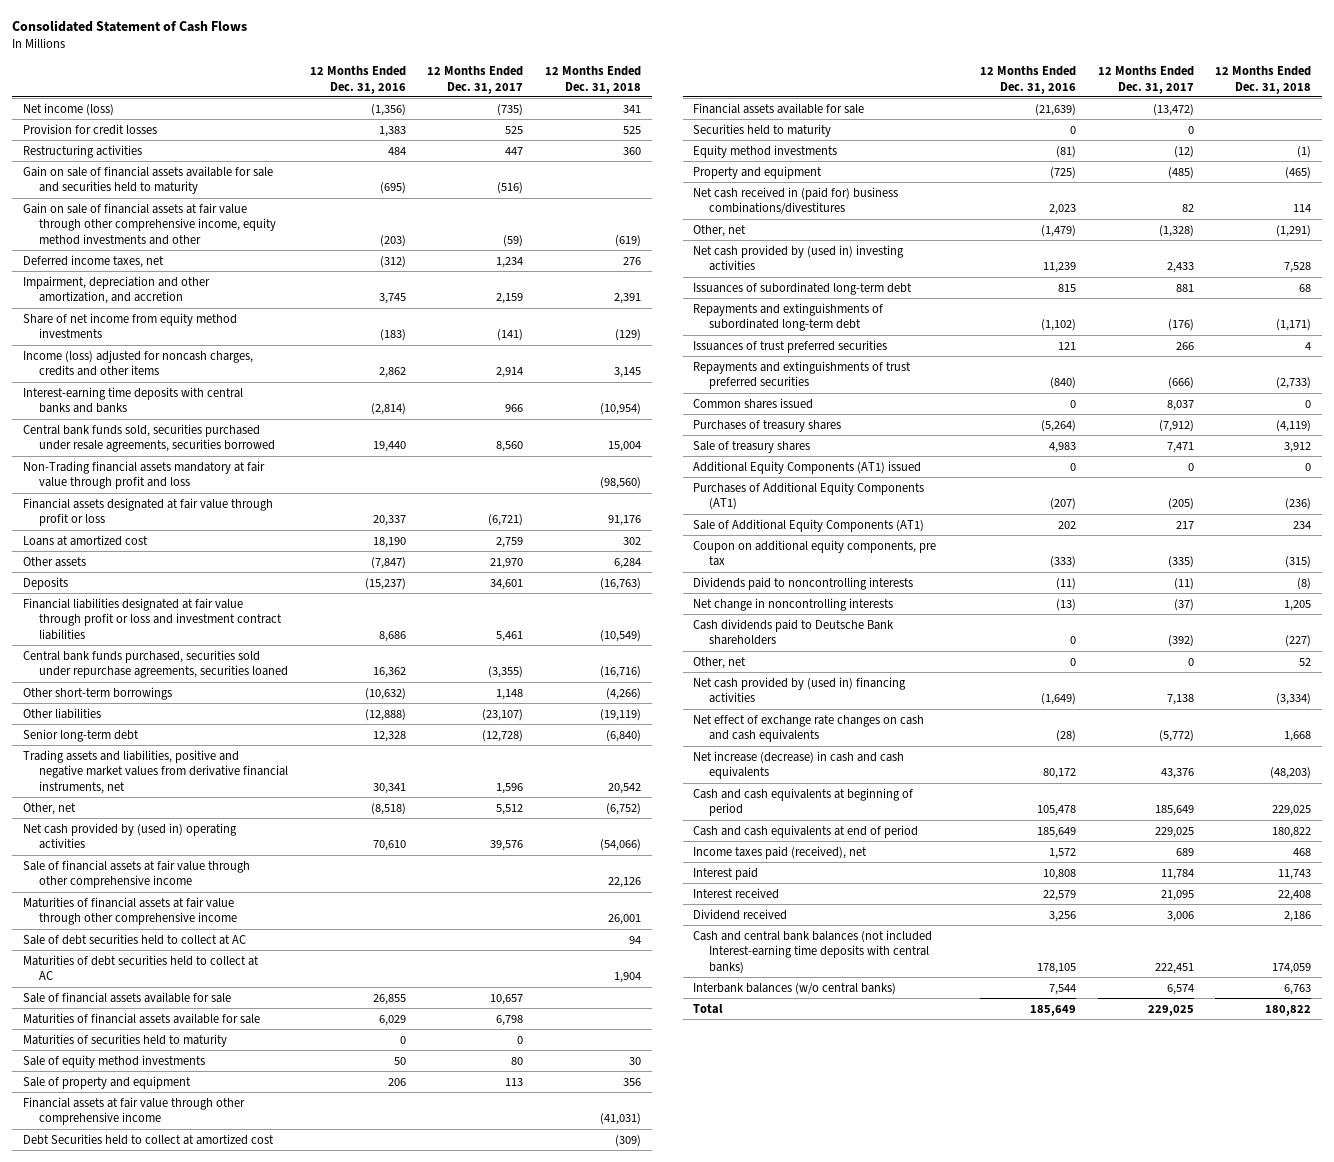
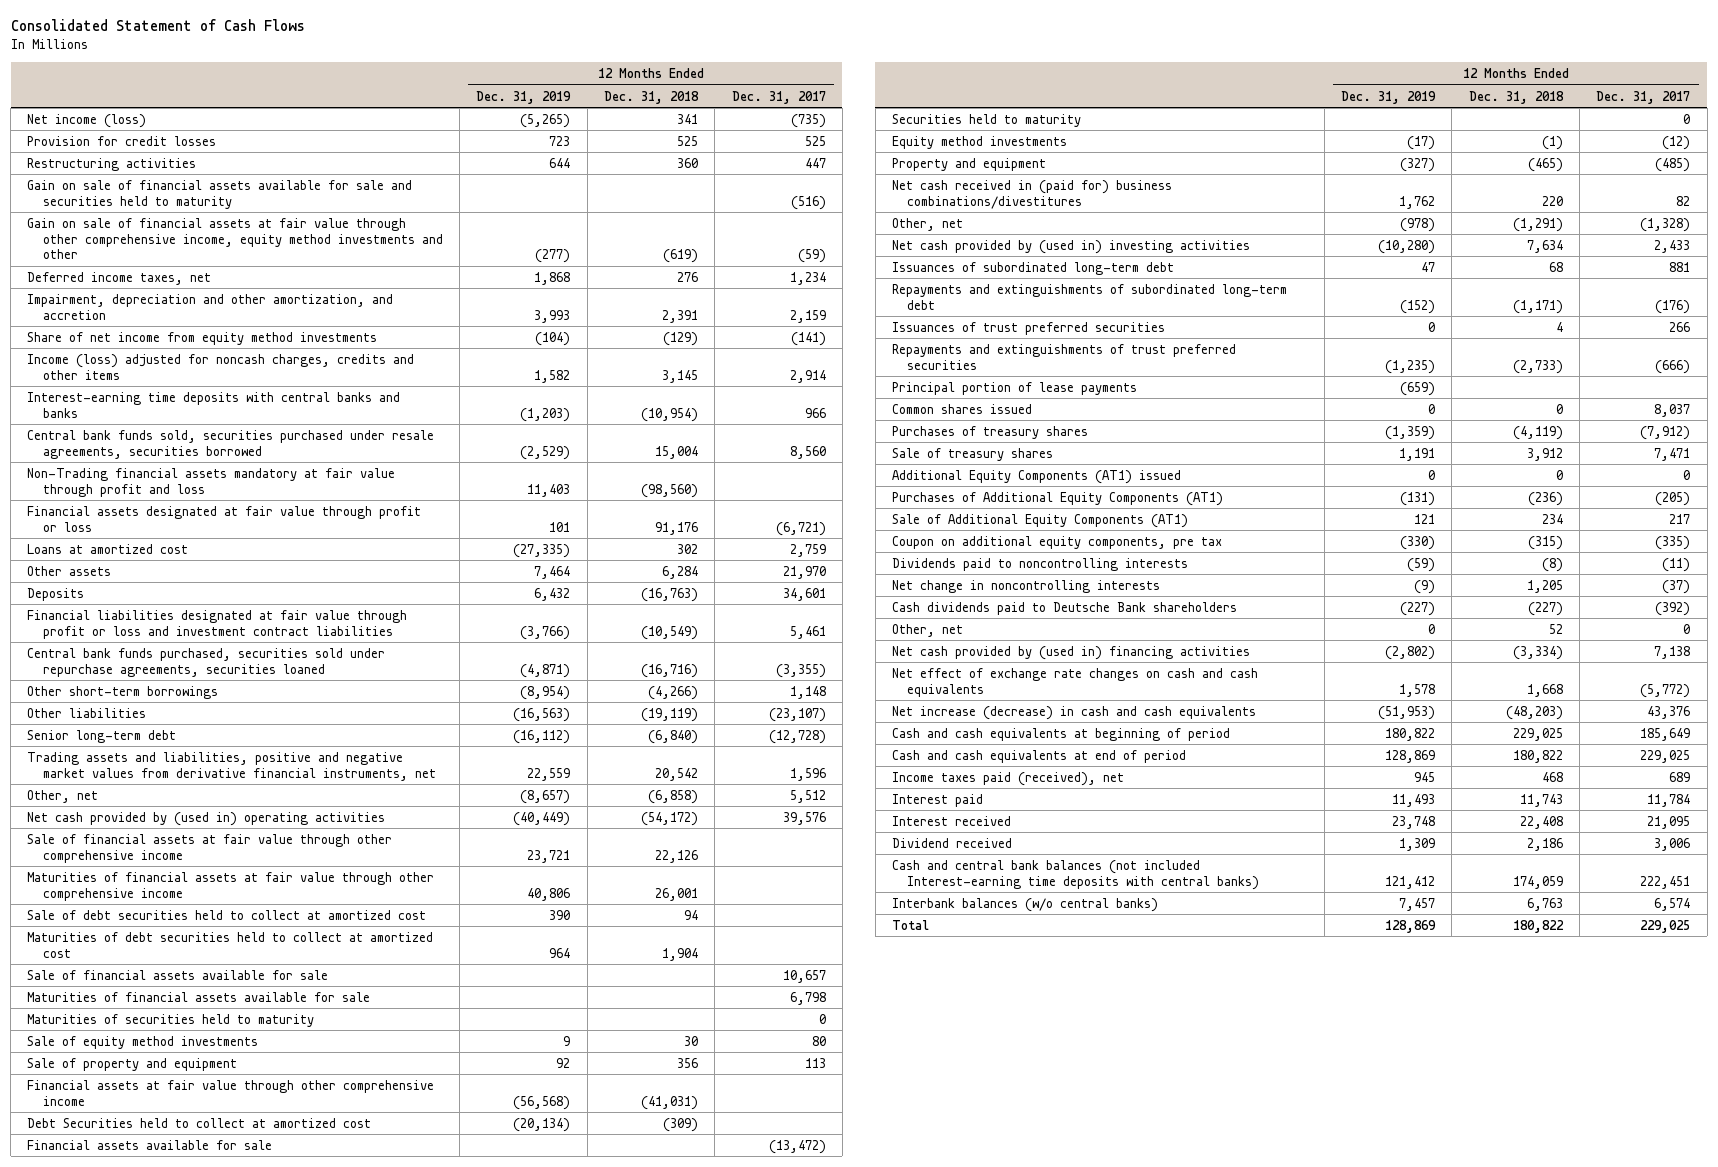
[309,65,406,94] 12 Months Ended Dec. 31, 2016 -> none
none -> [476,90,572,104] Dec. 31, 2019
[605,802,641,815] (6,752) -> [647,789,698,804] (6,858)
[599,839,641,852] (54,066) -> [640,811,698,826] (54,172)
[22,933,246,945] Sale of debt securities held to collect at AC -> [27,909,427,920] Sale of debt securities held to collect at amortized cost
[22,954,259,981] Maturities of debt securities held to collect at AC -> [27,931,434,958] Maturities of debt securities held to collect at amortized cost
[1293,204,1312,213] 114 -> [1541,195,1563,206] 220
[1284,262,1312,274] 7,528 -> [1526,239,1563,253] 7,634
none -> [892,381,1138,395] Principal portion of lease payments

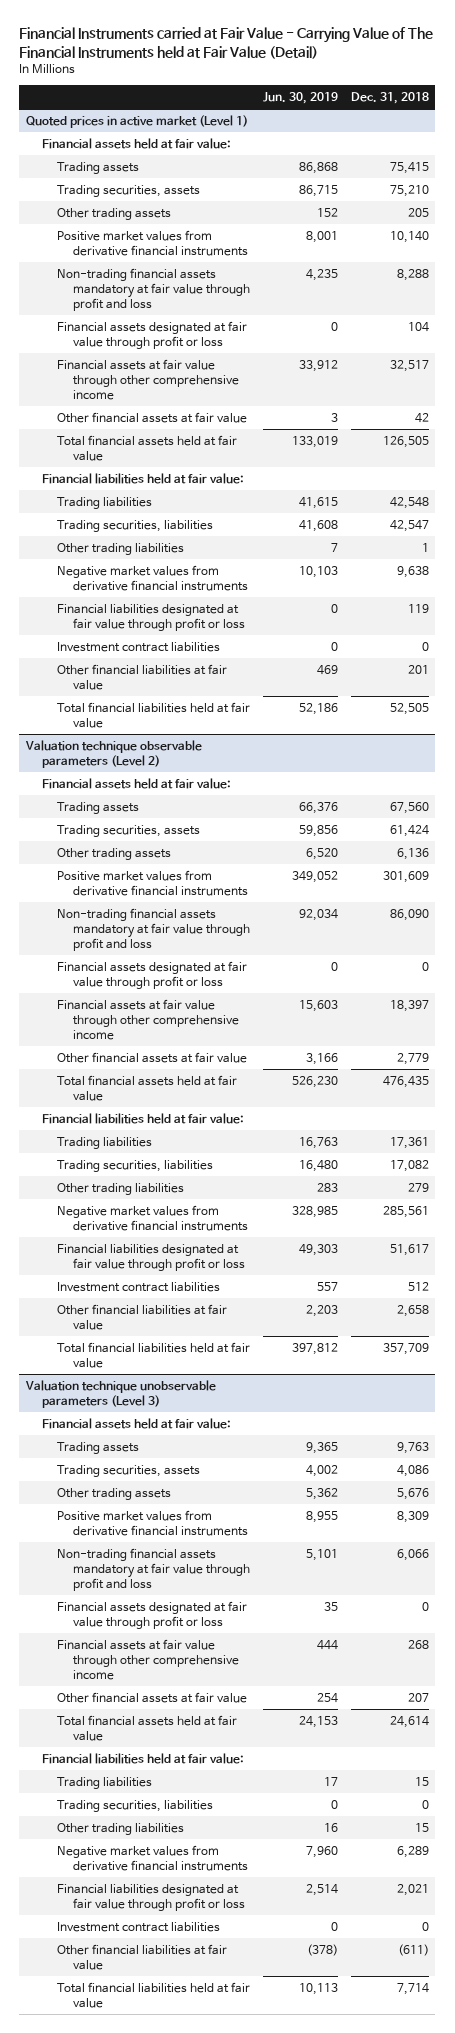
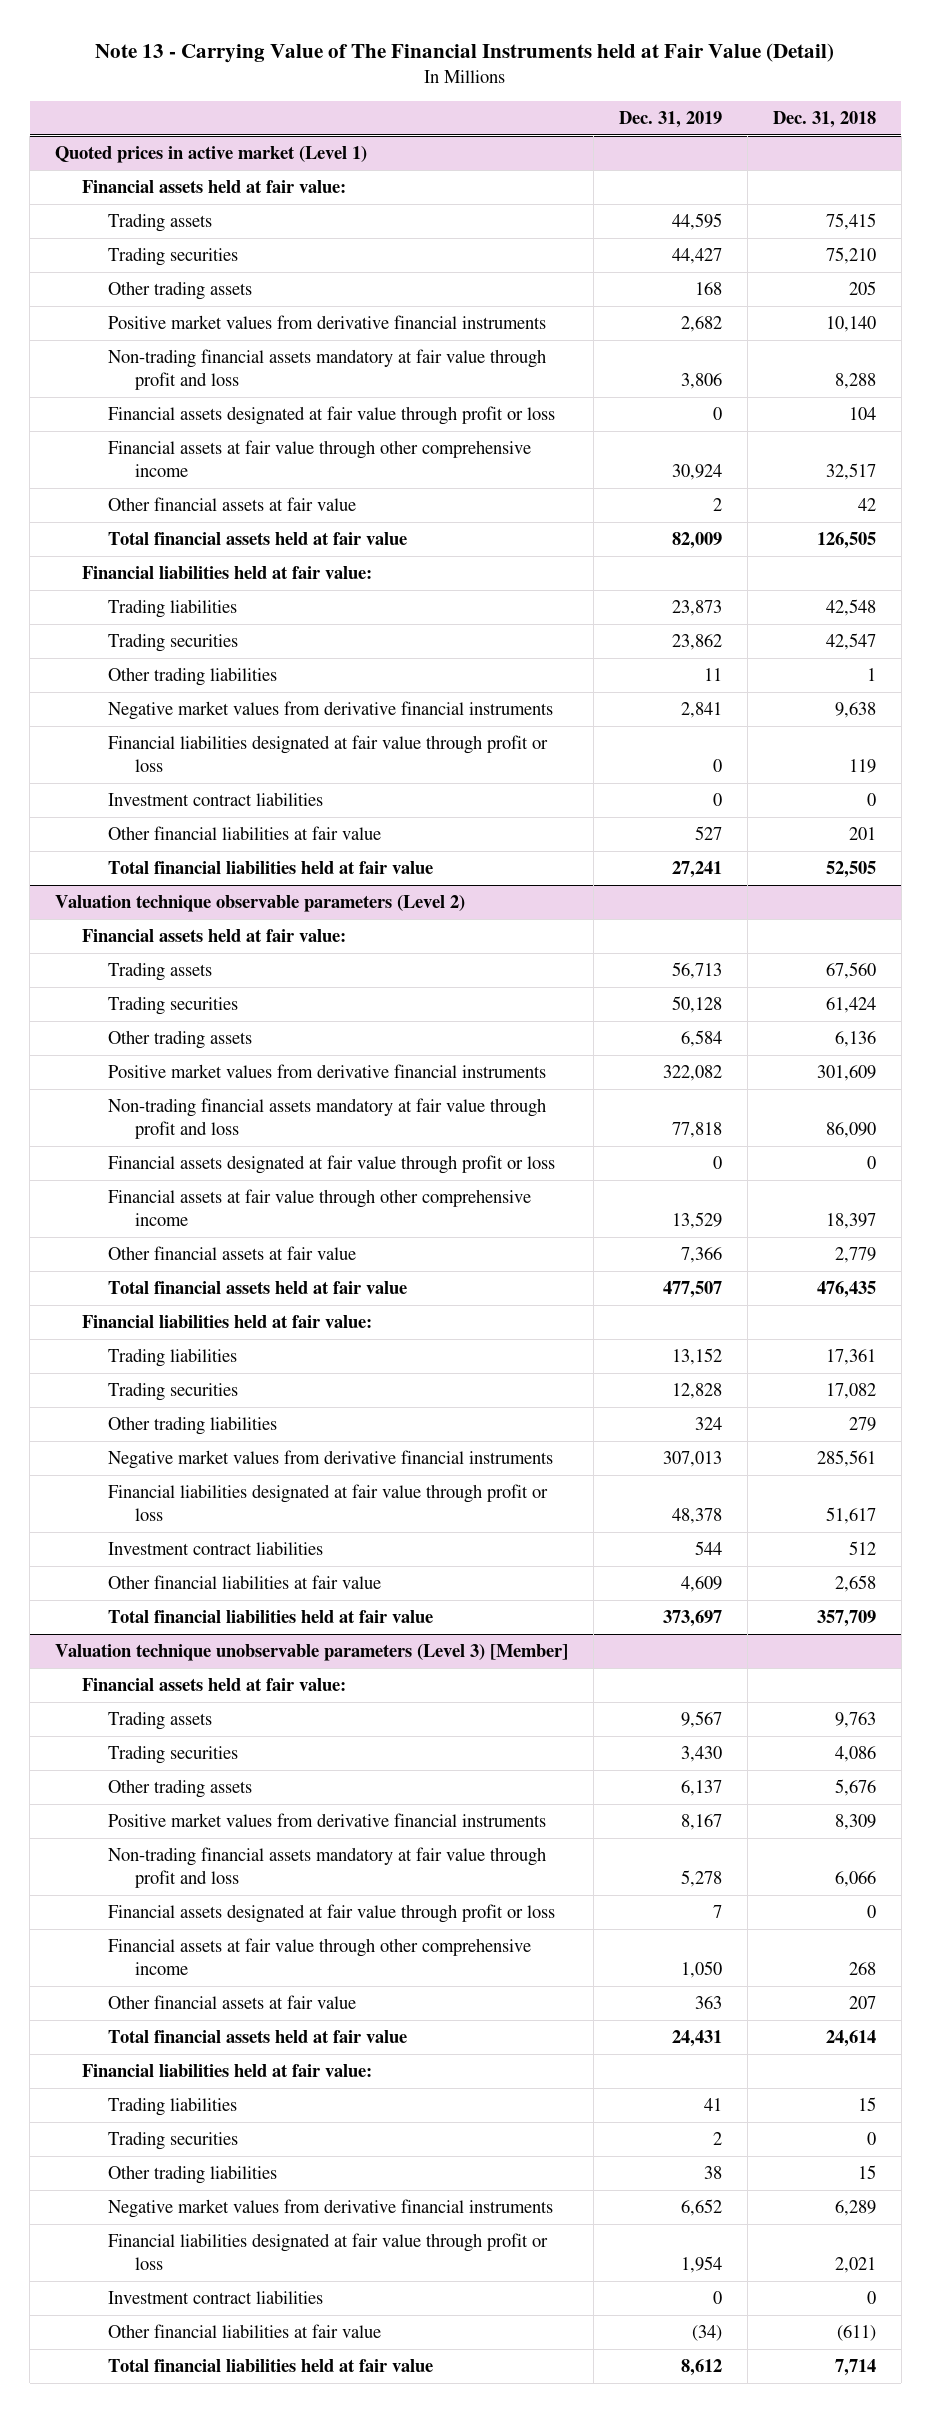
[19,27,434,59] Financial Instruments carried at Fair Value - Carrying Value of The Financial Instruments held at Fair Value (Detail) -> [95,43,835,64] Note 13 - Carrying Value of The Financial Instruments held at Fair Value (Detail)
[263,92,339,105] Jun. 30, 2019 -> none
none -> [618,110,722,128] Dec. 31, 2019
[57,184,201,197] Trading securities, assets -> [108,247,239,267] Trading securities
[57,519,214,532] Trading securities, liabilities -> [108,633,239,653] Trading securities
[57,824,201,837] Trading securities, assets -> [108,996,239,1016] Trading securities
[57,1159,214,1172] Trading securities, liabilities -> [108,1382,239,1402] Trading securities
[24,1379,216,1408] Valuation technique unobservable parameters (Level 3) -> [55,1644,569,1662] Valuation technique unobservable parameters (Level 3) [Member]
[57,1464,201,1477] Trading securities, assets -> [108,1745,239,1765] Trading securities
[57,1799,214,1812] Trading securities, liabilities -> [108,2131,239,2151] Trading securities

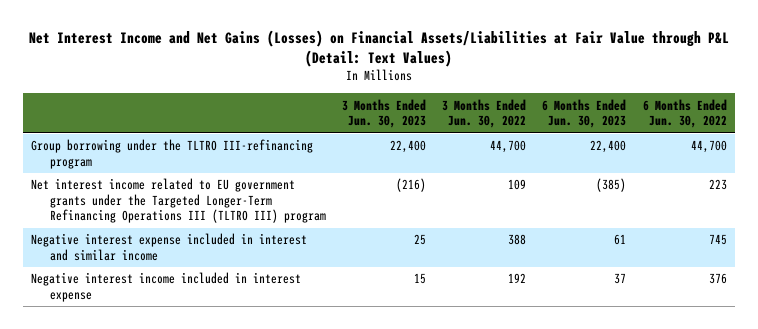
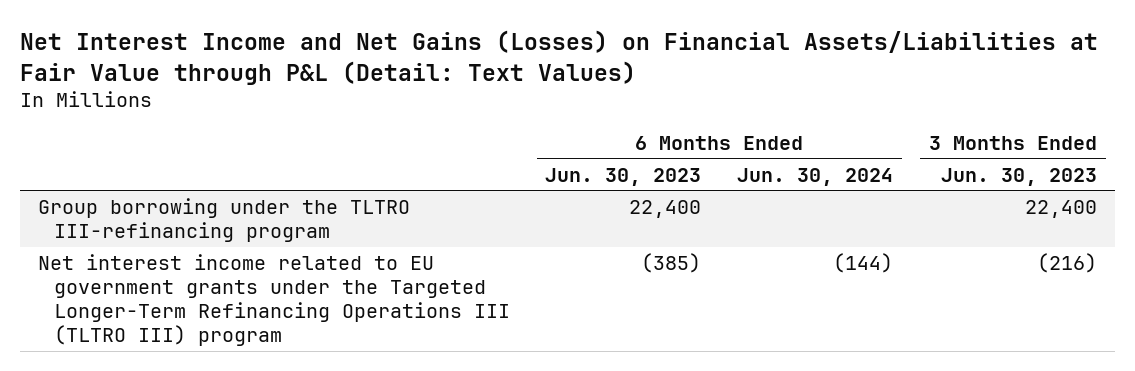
[442,98,527,129] 3 Months Ended Jun. 30, 2022 -> none
[642,98,727,129] 6 Months Ended Jun. 30, 2022 -> none
none -> [737,167,894,186] Jun. 30, 2024
[31,233,308,261] Negative interest expense included in interest and similar income -> none
[31,272,302,302] Negative interest income included in interest expense -> none

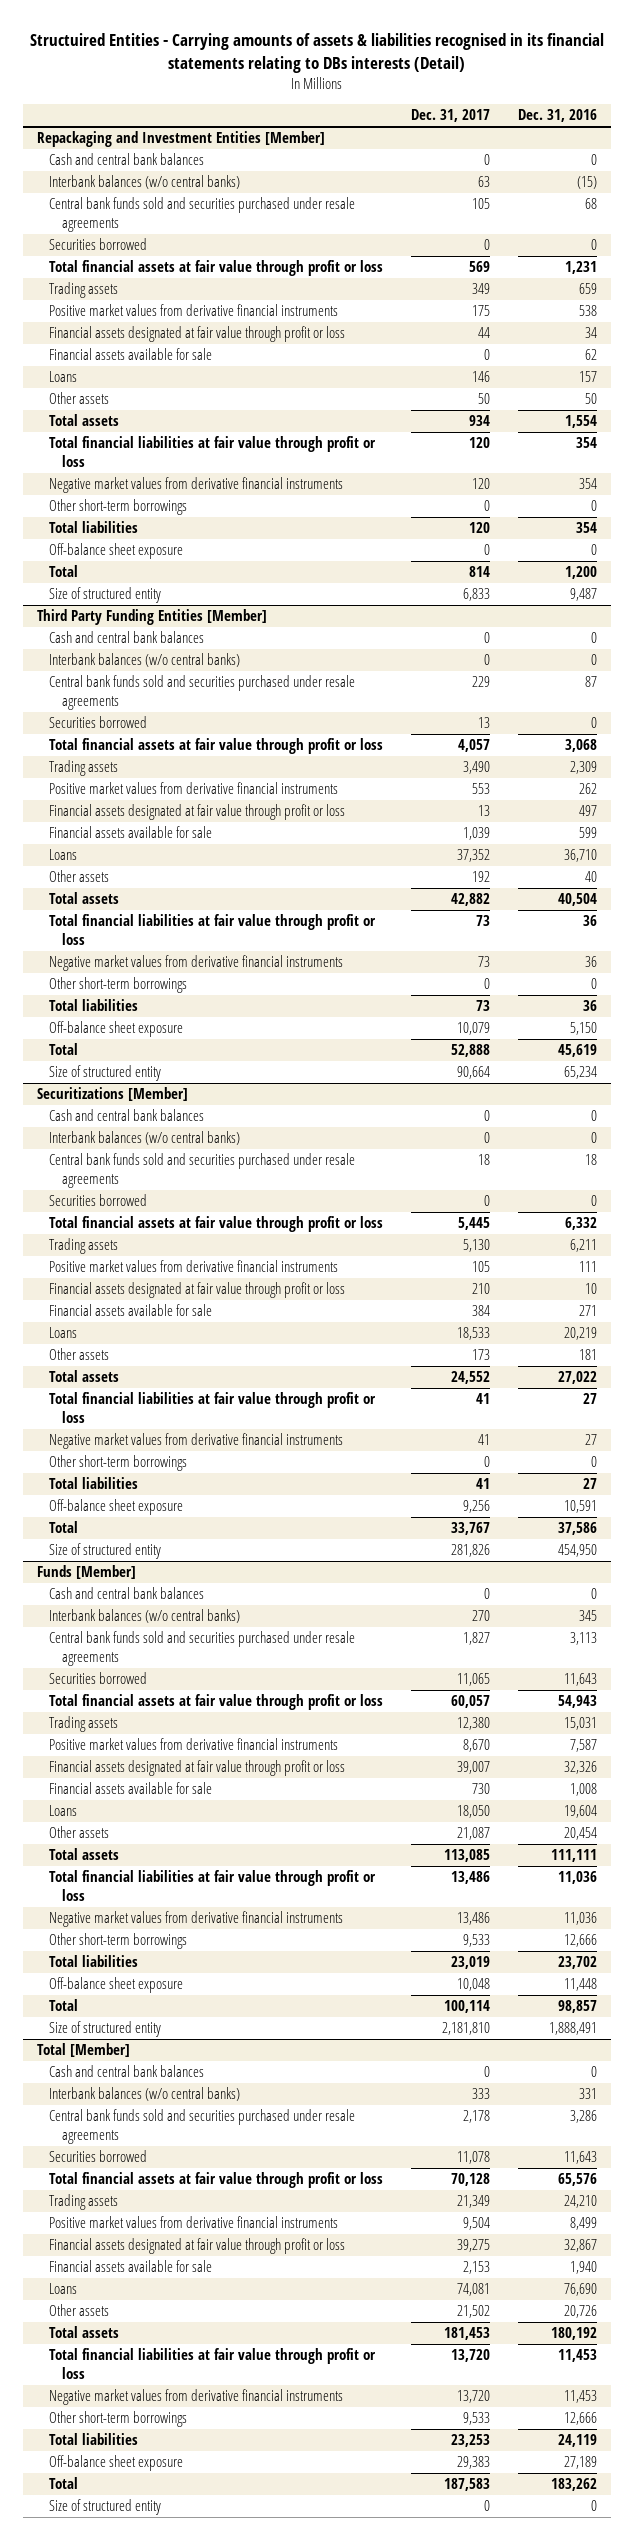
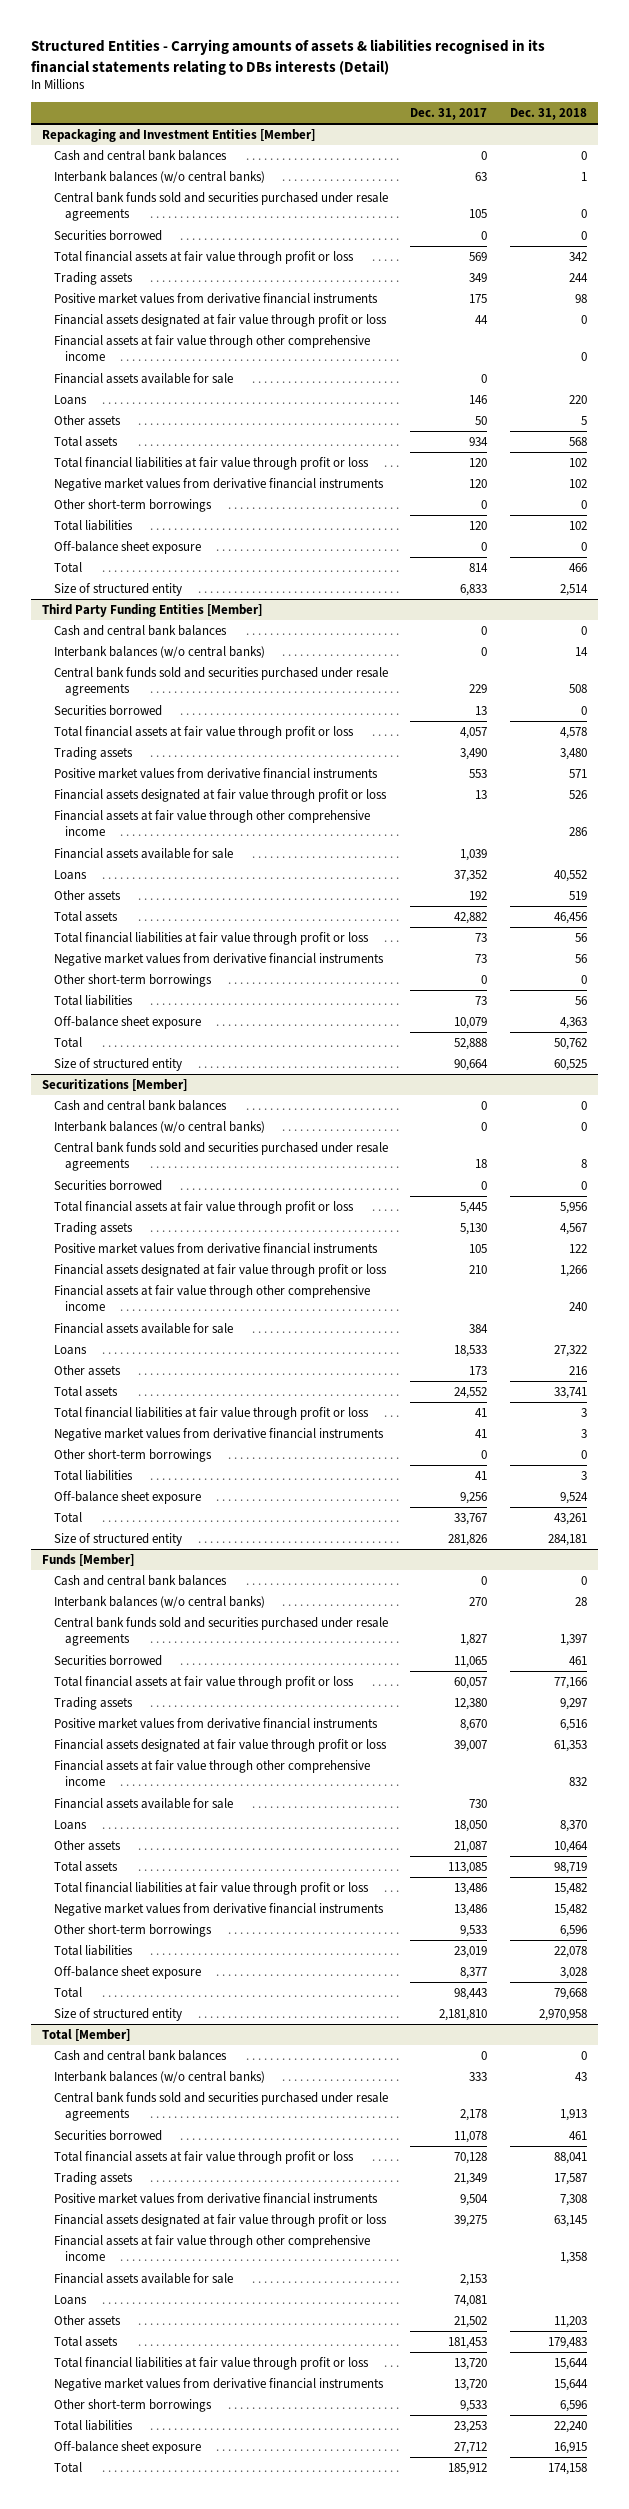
[29,32,604,73] Structuired Entities - Carrying amounts of assets & liabilities recognised in its financial statements relating to DBs interests (Detail) -> [30,39,545,75] Structured Entities - Carrying amounts of assets & liabilities recognised in its financial statements relating to DBs interests (Detail)
[517,109,597,123] Dec. 31, 2016 -> none
none -> [510,107,588,120] Dec. 31, 2018
none -> [53,334,370,362] Financial assets at fair value through other comprehensive income
none -> [53,809,370,837] Financial assets at fair value through other comprehensive income
none -> [53,1284,370,1312] Financial assets at fair value through other comprehensive income
none -> [53,1759,370,1787] Financial assets at fair value through other comprehensive income
[457,1978,491,1992] 10,048 -> [460,1966,488,1979] 8,377
[444,2000,491,2014] 100,114 -> [454,1987,488,2000] 98,443
none -> [53,2234,370,2262] Financial assets at fair value through other comprehensive income
[49,2499,162,2516] Size of structured entity -> none
[457,2456,491,2470] 29,383 -> [454,2441,488,2454] 27,712
[444,2478,491,2492] 187,583 -> [448,2462,488,2475] 185,912

